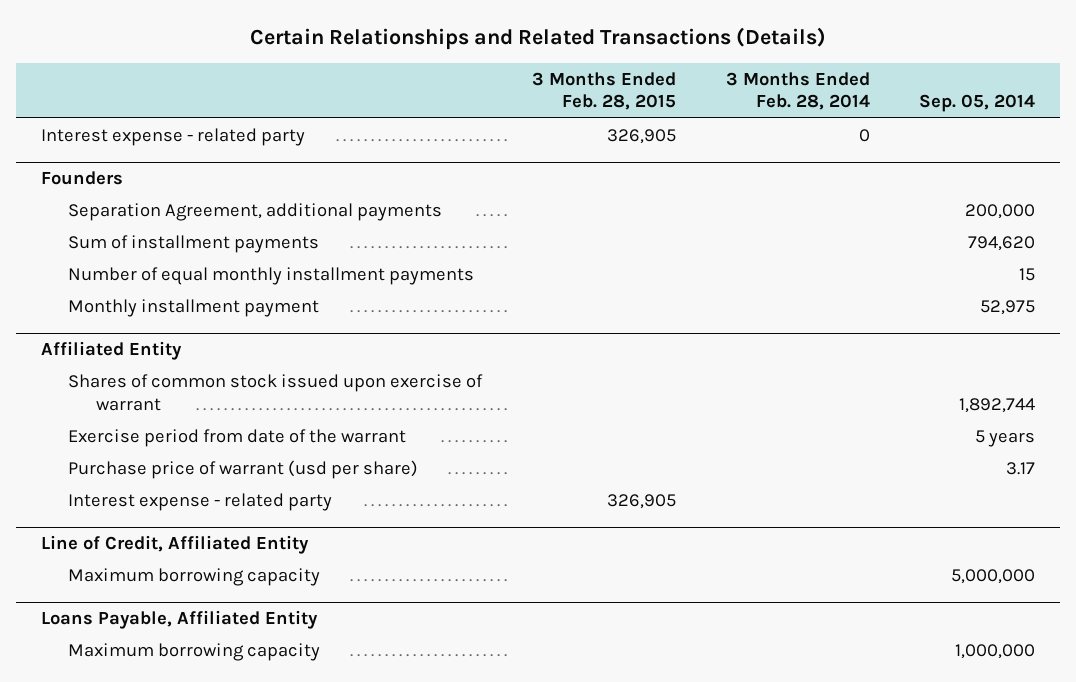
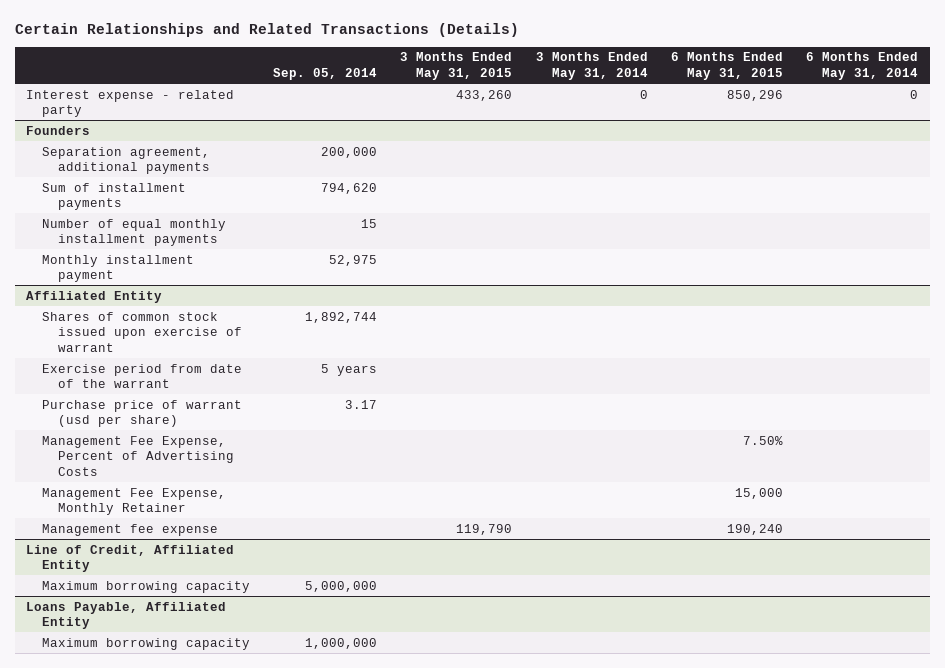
[531,71,676,111] 3 Months Ended Feb. 28, 2015 -> none
[725,71,870,111] 3 Months Ended Feb. 28, 2014 -> none
none -> [400,52,513,80] 3 Months Ended May 31, 2015
none -> [535,52,648,80] 3 Months Ended May 31, 2014
none -> [670,52,783,80] 6 Months Ended May 31, 2015
none -> [806,52,919,80] 6 Months Ended May 31, 2014
[68,202,443,221] Separation Agreement, additional payments -> [42,146,211,175] Separation agreement, additional payments
[68,492,333,511] Interest expense - related party -> none
none -> [42,435,234,476] Management Fee Expense, Percent of Advertising Costs
none -> [42,487,227,516] Management Fee Expense, Monthly Retainer
none -> [42,523,219,536] Management fee expense

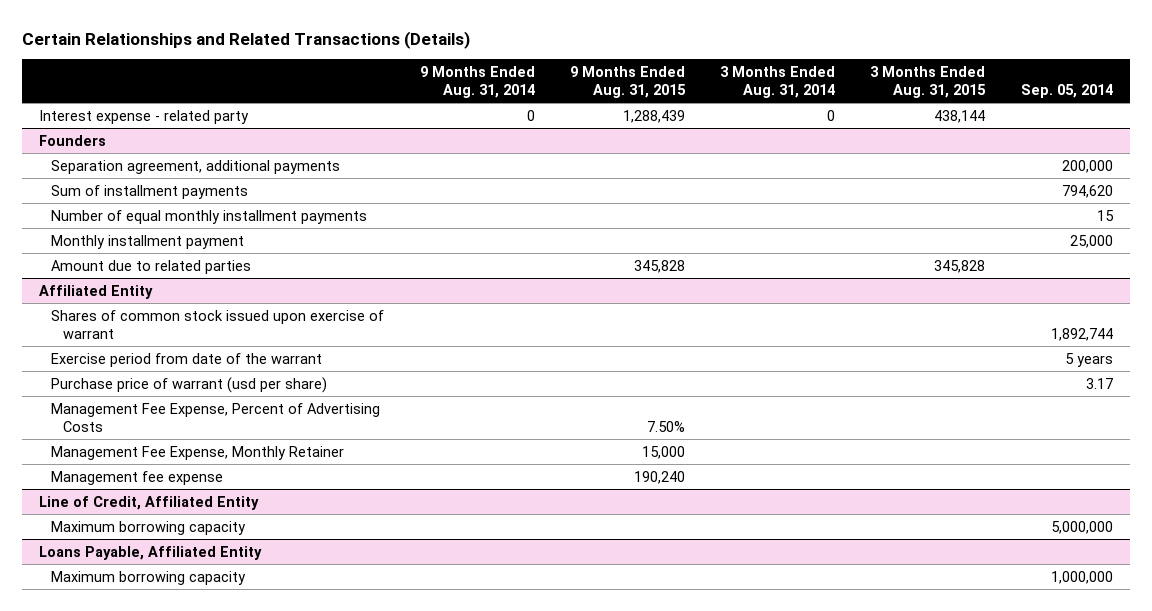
[400,52,513,80] 3 Months Ended May 31, 2015 -> none
[535,52,648,80] 3 Months Ended May 31, 2014 -> none
[670,52,783,80] 6 Months Ended May 31, 2015 -> none
[806,52,919,80] 6 Months Ended May 31, 2014 -> none
none -> [419,65,535,98] 9 Months Ended Aug. 31, 2014
none -> [569,65,686,98] 9 Months Ended Aug. 31, 2015
none -> [720,65,836,98] 3 Months Ended Aug. 31, 2014
none -> [870,65,987,98] 3 Months Ended Aug. 31, 2015
[329,254,378,266] 52,975 -> [1069,234,1113,248] 25,000
none -> [51,259,252,274] Amount due to related parties

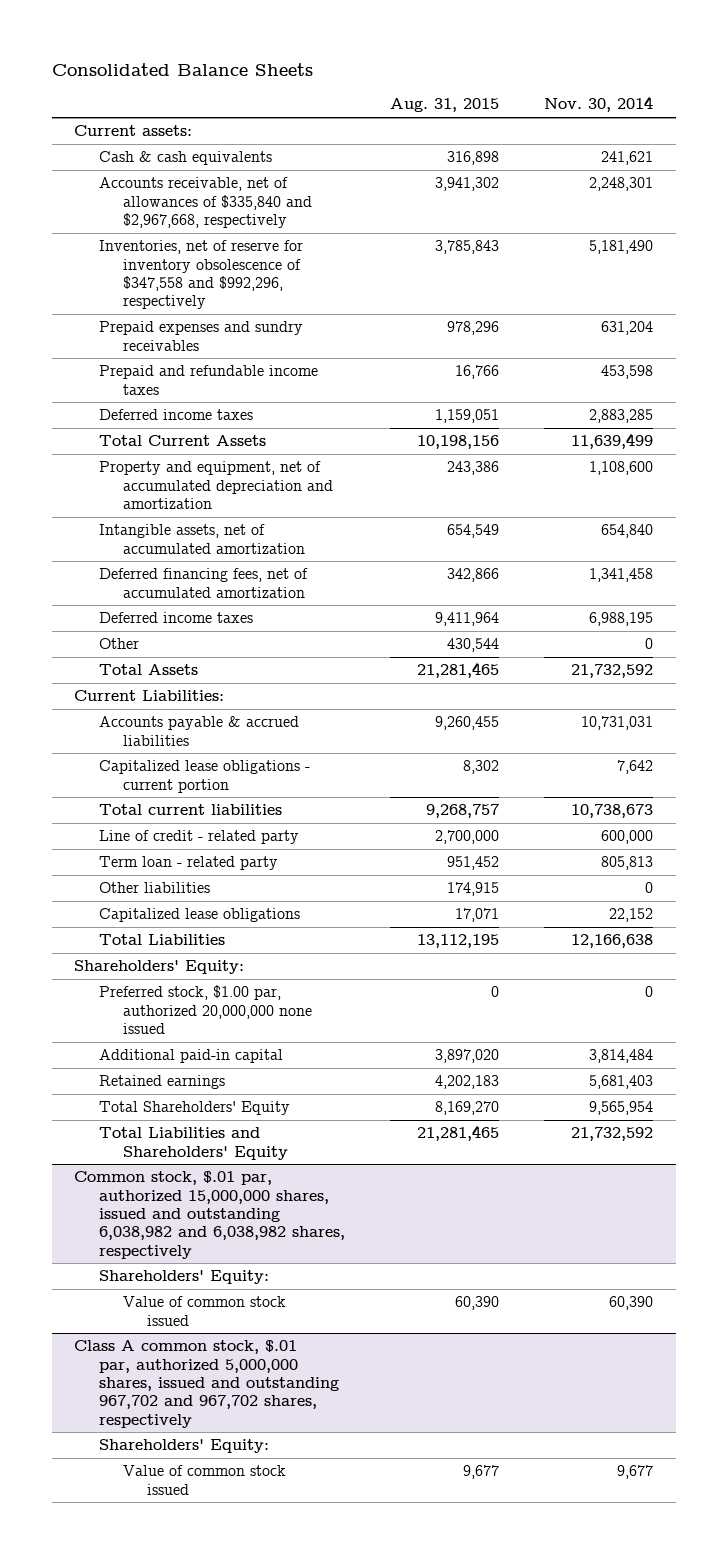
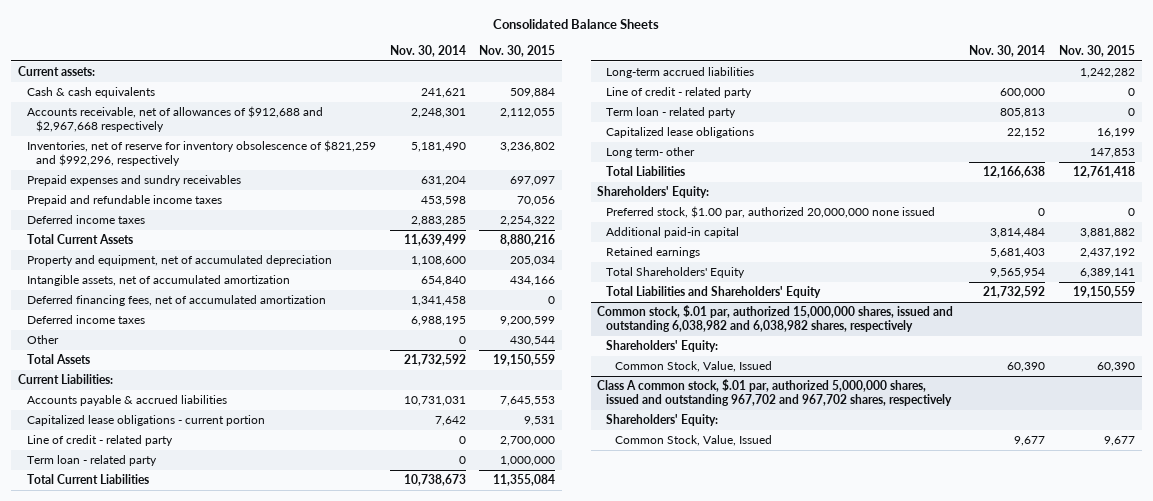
[389,98,499,113] Aug. 31, 2015 -> none
none -> [479,44,556,57] Nov. 30, 2015
[98,177,312,228] Accounts receivable, net of allowances of $335,840 and $2,967,668, respectively -> [27,106,324,132] Accounts receivable, net of allowances of $912,688 and $2,967,668 respectively
[98,240,303,310] Inventories, net of reserve for inventory obsolescence of $347,558 and $992,296, respectively -> [27,140,377,166] Inventories, net of reserve for inventory obsolescence of $821,259 and $992,296, respectively
[98,461,333,509] Property and equipment, net of accumulated depreciation and amortization -> [27,255,333,267] Property and equipment, net of accumulated depreciation
none -> [27,435,174,447] Line of credit - related party
none -> [27,455,158,467] Term loan - related party
[98,804,282,816] Total current liabilities -> [27,474,150,485] Total Current Liabilities
none -> [606,67,755,79] Long-term accrued liabilities
[98,882,210,894] Other liabilities -> none
none -> [606,147,696,159] Long term- other
[122,1296,286,1326] Value of common stock issued -> [615,361,773,373] Common Stock, Value, Issued
[122,1465,286,1495] Value of common stock issued -> [615,435,773,447] Common Stock, Value, Issued

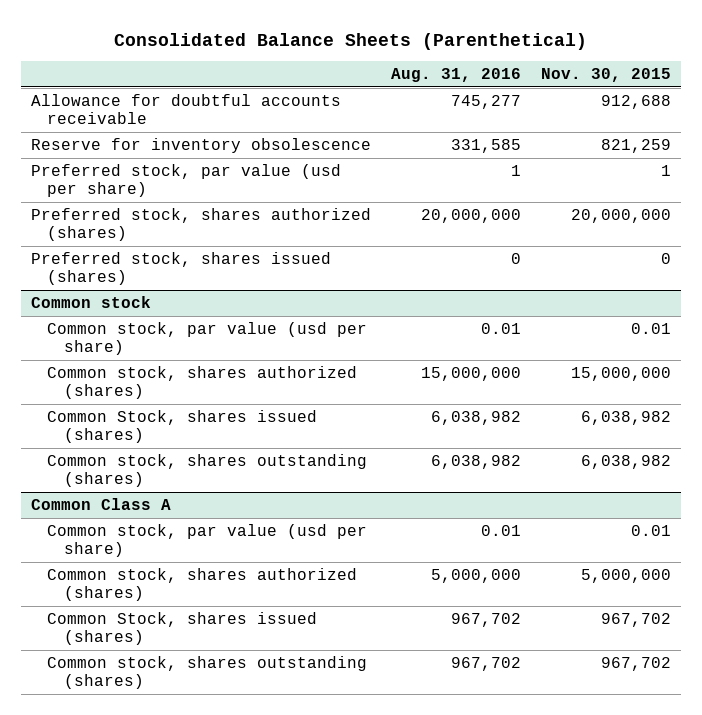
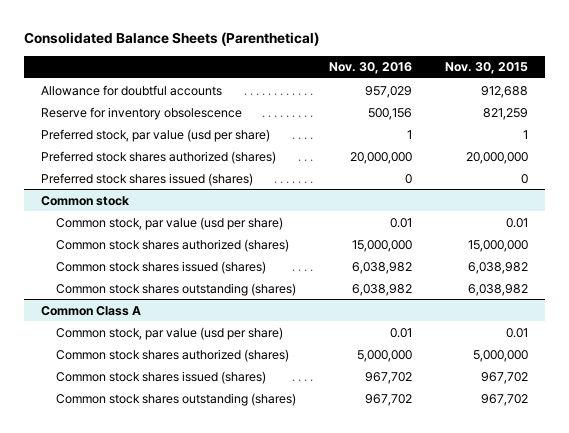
[391,68,522,83] Aug. 31, 2016 -> none
none -> [329,62,413,75] Nov. 30, 2016
[31,93,342,125] Allowance for doubtful accounts receivable -> [40,84,222,96] Allowance for doubtful accounts
[31,207,372,242] Preferred stock, shares authorized (shares) -> [40,150,276,164] Preferred stock shares authorized (shares)
[31,251,332,286] Preferred stock, shares issued (shares) -> [40,172,253,186] Preferred stock shares issued (shares)
[47,365,358,400] Common stock, shares authorized (shares) -> [56,238,290,252] Common stock shares authorized (shares)
[47,409,318,444] Common Stock, shares issued (shares) -> [56,260,267,274] Common stock shares issued (shares)
[47,453,368,488] Common stock, shares outstanding (shares) -> [56,282,297,296] Common stock shares outstanding (shares)
[47,567,358,602] Common stock, shares authorized (shares) -> [56,348,290,362] Common stock shares authorized (shares)
[47,611,318,646] Common Stock, shares issued (shares) -> [56,370,267,384] Common stock shares issued (shares)
[47,655,368,690] Common stock, shares outstanding (shares) -> [56,392,297,406] Common stock shares outstanding (shares)

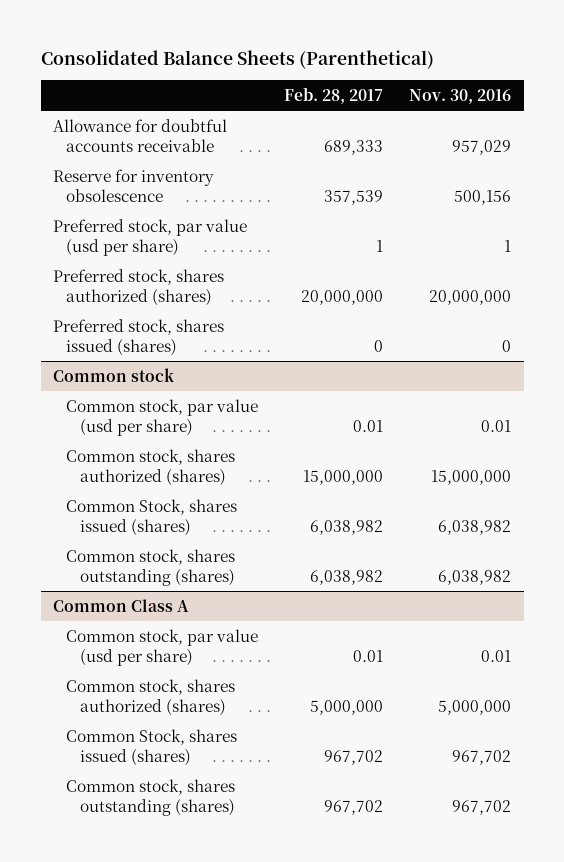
[445,62,529,75] Nov. 30, 2015 -> none
none -> [284,86,384,104] Feb. 28, 2017
[40,84,222,96] Allowance for doubtful accounts -> [53,118,228,152] Allowance for doubtful accounts receivable
[40,150,276,164] Preferred stock shares authorized (shares) -> [53,268,225,306] Preferred stock, shares authorized (shares)
[40,172,253,186] Preferred stock shares issued (shares) -> [53,318,225,356] Preferred stock, shares issued (shares)
[56,238,290,252] Common stock shares authorized (shares) -> [66,448,236,486] Common stock, shares authorized (shares)
[56,260,267,274] Common stock shares issued (shares) -> [66,498,238,536] Common Stock, shares issued (shares)
[56,282,297,296] Common stock shares outstanding (shares) -> [66,548,236,586] Common stock, shares outstanding (shares)
[56,348,290,362] Common stock shares authorized (shares) -> [66,678,236,716] Common stock, shares authorized (shares)
[56,370,267,384] Common stock shares issued (shares) -> [66,728,238,766] Common Stock, shares issued (shares)
[56,392,297,406] Common stock shares outstanding (shares) -> [66,778,236,816] Common stock, shares outstanding (shares)

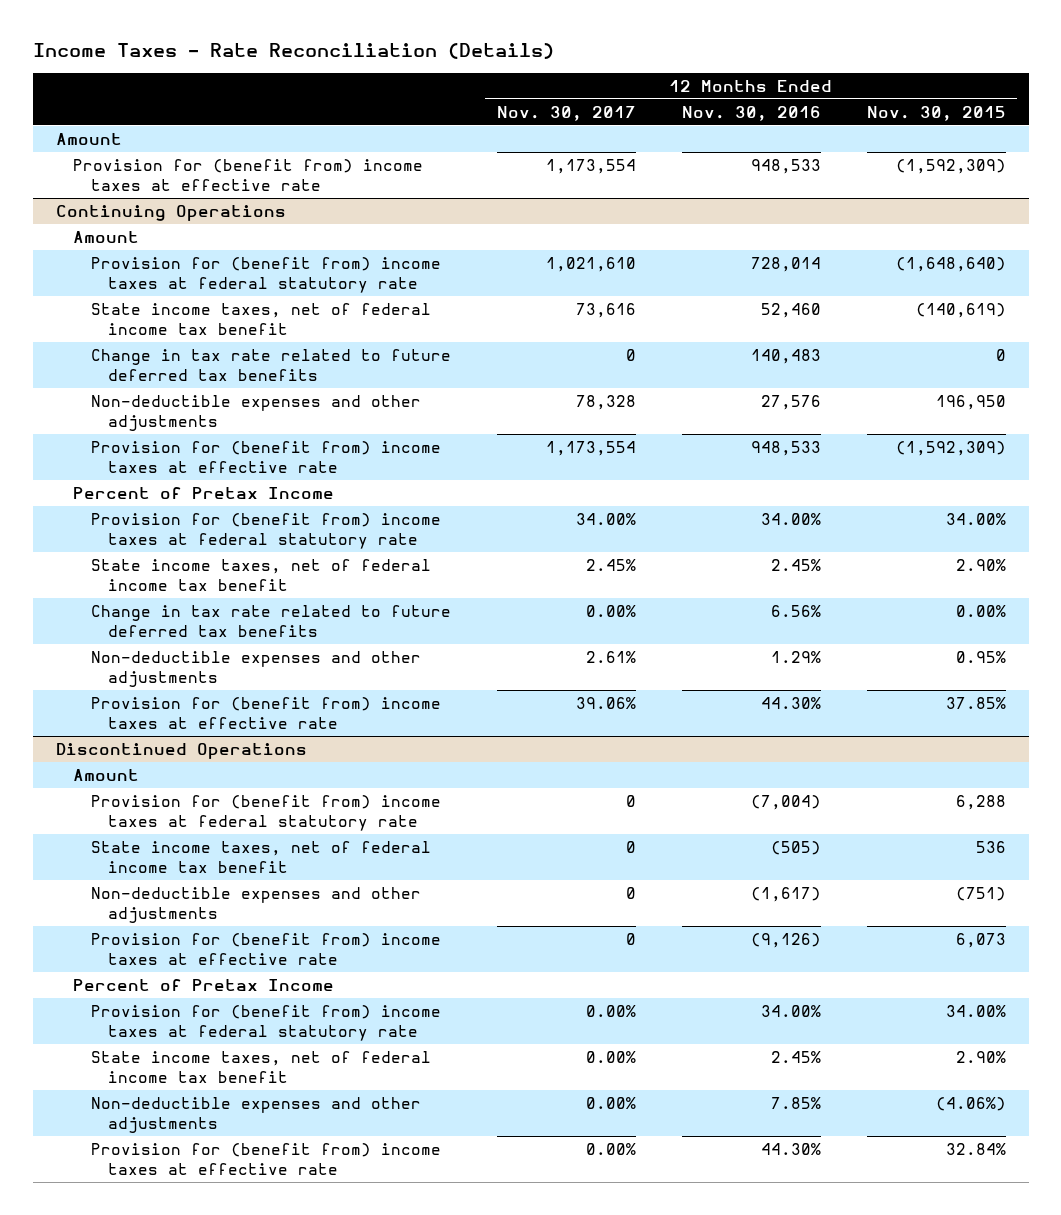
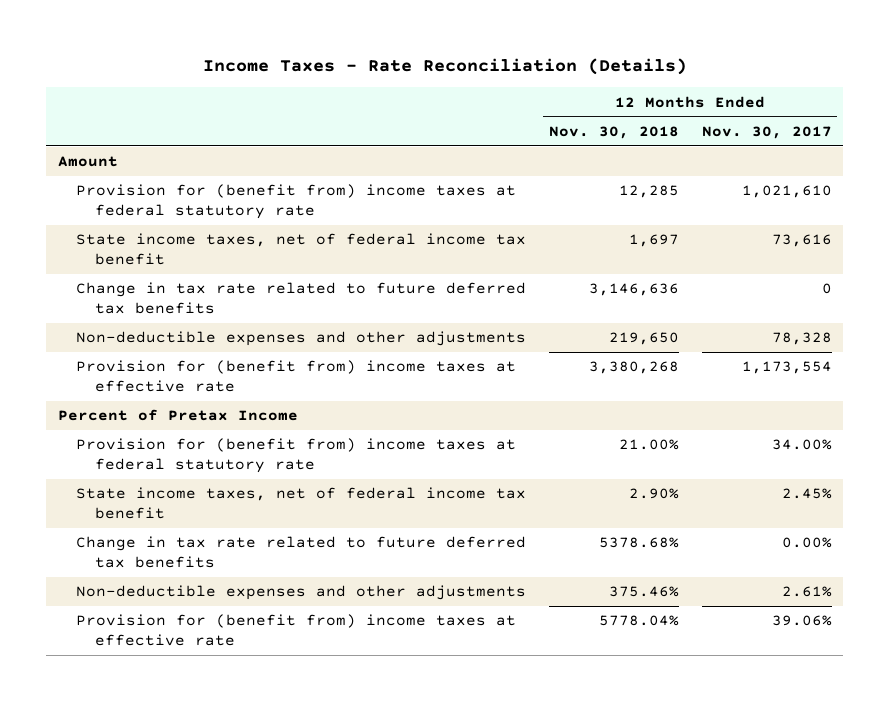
[681,105,821,121] Nov. 30, 2016 -> none
[866,105,1006,121] Nov. 30, 2015 -> none
none -> [549,125,680,139] Nov. 30, 2018
[73,159,424,192] Provision for (benefit from) income taxes at effective rate -> none
[55,205,286,222] Continuing Operations -> none
[73,231,140,244] Amount -> none
[55,743,307,760] Discontinued Operations -> none
[73,769,140,782] Amount -> none
[90,795,441,832] Provision for (benefit from) income taxes at federal statutory rate -> none
[90,841,431,874] State income taxes, net of federal income tax benefit -> none
[90,887,421,924] Non-deductible expenses and other adjustments -> none
[90,933,441,966] Provision for (benefit from) income taxes at effective rate -> none
[73,979,335,992] Percent of Pretax Income -> none
[90,1005,441,1042] Provision for (benefit from) income taxes at federal statutory rate -> none
[90,1051,431,1084] State income taxes, net of federal income tax benefit -> none
[90,1097,421,1134] Non-deductible expenses and other adjustments -> none
[90,1143,441,1176] Provision for (benefit from) income taxes at effective rate -> none

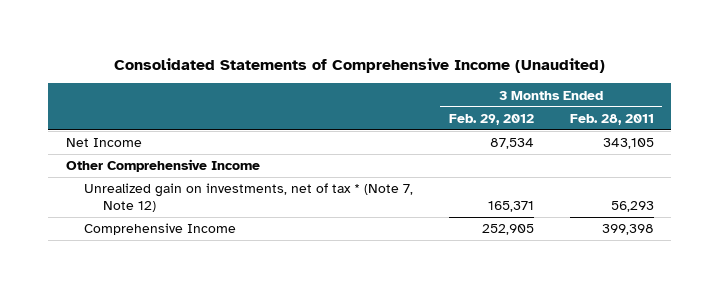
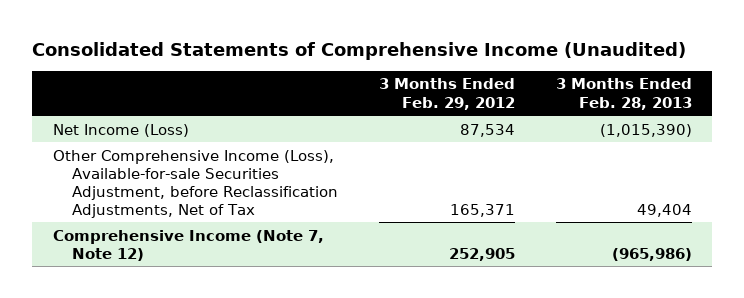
[569,113,654,125] Feb. 28, 2011 -> none
none -> [555,78,692,110] 3 Months Ended Feb. 28, 2013
[65,159,260,173] Other Comprehensive Income -> none
[65,138,142,148] Net Income -> [52,123,189,137] Net Income (Loss)
[84,183,414,212] Unrealized gain on investments, net of tax * (Note 7, Note 12) -> [52,149,339,218] Other Comprehensive Income (Loss), Available-for-sale Securities Adjustment, before Reclassification Adjustments, Net of Tax
[84,223,237,236] Comprehensive Income -> [52,229,324,261] Comprehensive Income (Note 7, Note 12)

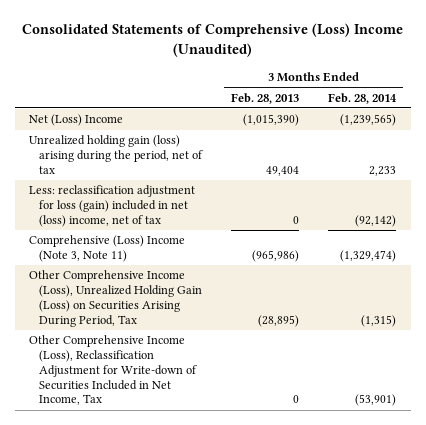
[32,41,687,60] Consolidated Statements of Comprehensive Income (Unaudited) -> [21,23,403,58] Consolidated Statements of Comprehensive (Loss) Income (Unaudited)
[379,78,516,110] 3 Months Ended Feb. 29, 2012 -> none
none -> [328,92,398,104] Feb. 28, 2014
[52,123,189,137] Net Income (Loss) -> [29,114,124,127] Net (Loss) Income
[52,149,339,218] Other Comprehensive Income (Loss), Available-for-sale Securities Adjustment, before Reclassification Adjustments, Net of Tax -> [29,135,204,174] Unrealized holding gain (loss) arising during the period, net of tax
none -> [29,185,196,227] Less: reclassification adjustment for loss (gain) included in net (loss) income, net of tax
[52,229,324,261] Comprehensive Income (Note 7, Note 12) -> [29,235,186,263] Comprehensive (Loss) Income (Note 3, Note 11)
none -> [29,270,203,327] Other Comprehensive Income (Loss), Unrealized Holding Gain (Loss) on Securities Arising During Period, Tax
none -> [29,335,198,406] Other Comprehensive Income (Loss), Reclassification Adjustment for Write-down of Securities Included in Net Income, Tax

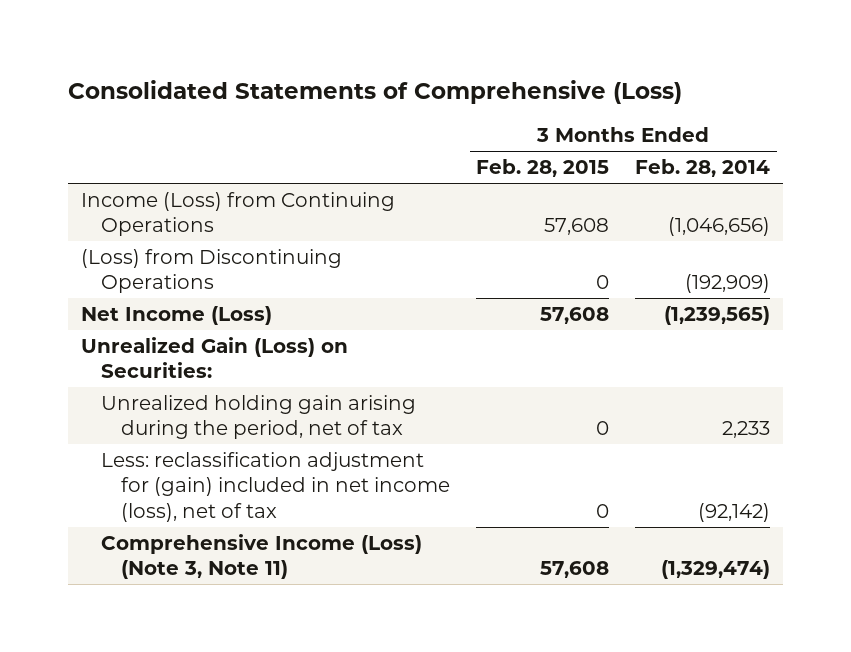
[21,23,403,58] Consolidated Statements of Comprehensive (Loss) Income (Unaudited) -> [67,80,682,105] Consolidated Statements of Comprehensive (Loss)
[231,92,300,104] Feb. 28, 2013 -> none
none -> [476,159,610,178] Feb. 28, 2015
[29,270,203,327] Other Comprehensive Income (Loss), Unrealized Holding Gain (Loss) on Securities Arising During Period, Tax -> none
[29,335,198,406] Other Comprehensive Income (Loss), Reclassification Adjustment for Write-down of Securities Included in Net Income, Tax -> none
none -> [80,192,395,237] Income (Loss) from Continuing Operations
none -> [80,249,342,294] (Loss) from Discontinuing Operations
[29,114,124,127] Net (Loss) Income -> [80,306,272,326] Net Income (Loss)
none -> [80,337,348,379] Unrealized Gain (Loss) on Securities:
[29,135,204,174] Unrealized holding gain (loss) arising during the period, net of tax -> [101,395,417,440] Unrealized holding gain arising during the period, net of tax
[29,185,196,227] Less: reclassification adjustment for loss (gain) included in net (loss) income, net of tax -> [101,452,451,522] Less: reclassification adjustment for (gain) included in net income (loss), net of tax
[29,235,186,263] Comprehensive (Loss) Income (Note 3, Note 11) -> [101,534,423,580] Comprehensive Income (Loss) (Note 3, Note 11)

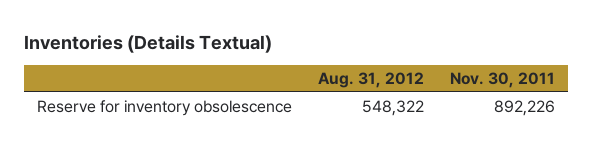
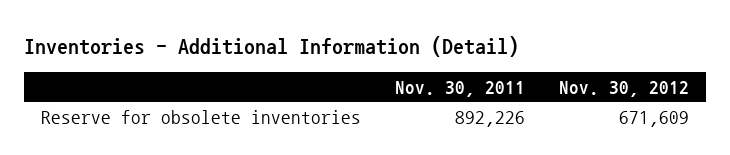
[23,34,272,53] Inventories (Details Textual) -> [24,36,520,58] Inventories - Additional Information (Detail)
[318,71,425,88] Aug. 31, 2012 -> none
none -> [559,80,690,97] Nov. 30, 2012
[36,100,292,117] Reserve for inventory obsolescence -> [41,109,362,124] Reserve for obsolete inventories

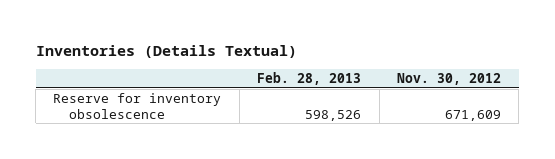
[24,36,520,58] Inventories - Additional Information (Detail) -> [35,44,297,58] Inventories (Details Textual)
[395,80,526,97] Nov. 30, 2011 -> none
none -> [257,71,362,85] Feb. 28, 2013
[41,109,362,124] Reserve for obsolete inventories -> [53,93,222,119] Reserve for inventory obsolescence

